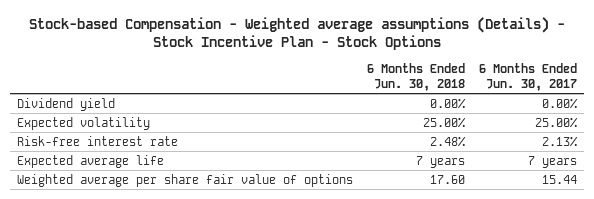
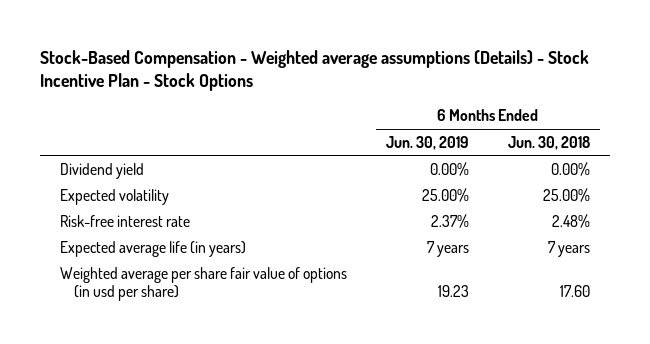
[28,16,565,51] Stock-based Compensation - Weighted average assumptions (Details) - Stock Incentive Plan - Stock Options -> [39,49,589,92] Stock-Based Compensation - Weighted average assumptions (Details) - Stock Incentive Plan - Stock Options
[478,62,577,92] 6 Months Ended Jun. 30, 2017 -> none
none -> [385,135,469,150] Jun. 30, 2019
[17,154,165,168] Expected average life -> [59,240,246,257] Expected average life (in years)
[17,173,354,187] Weighted average per share fair value of options -> [59,266,347,301] Weighted average per share fair value of options (in usd per share)

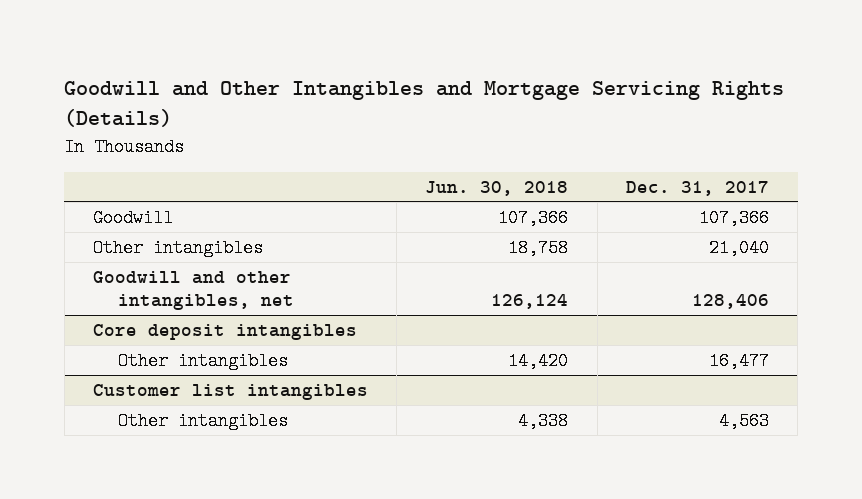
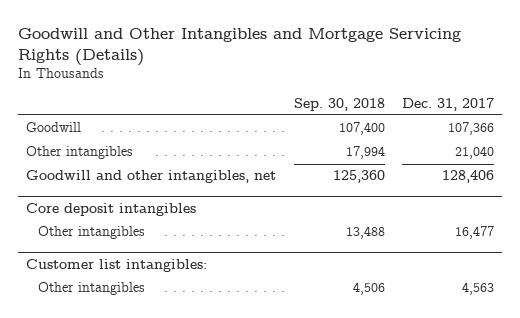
[425,180,569,196] Jun. 30, 2018 -> none
none -> [293,97,385,111] Sep. 30, 2018
[92,383,368,400] Customer list intangibles -> [26,258,208,272] Customer list intangibles:

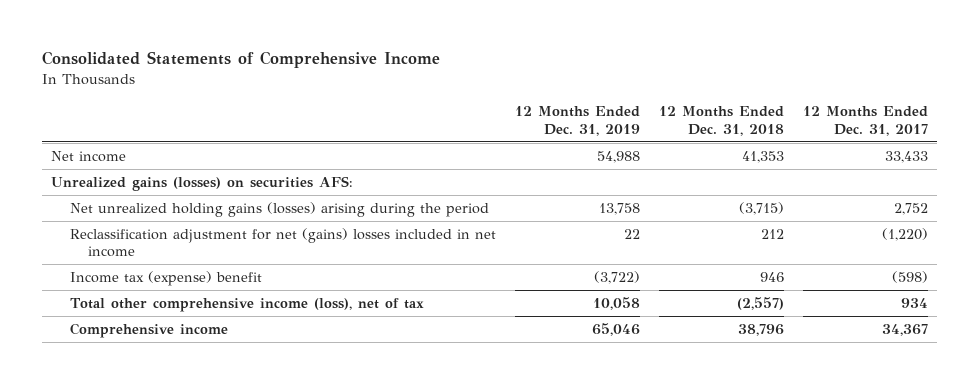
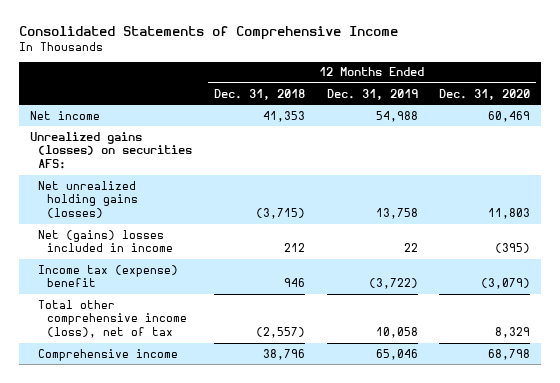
[802,106,928,136] 12 Months Ended Dec. 31, 2017 -> none
none -> [439,88,531,100] Dec. 31, 2020
[69,202,489,218] Net unrealized holding gains (losses) arising during the period -> [38,180,138,219] Net unrealized holding gains (losses)
[69,228,496,258] Reclassification adjustment for net (gains) losses included in net income -> [38,229,173,253] Net (gains) losses included in income

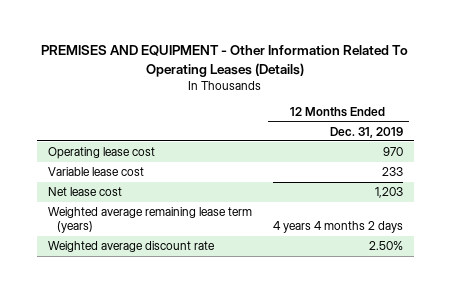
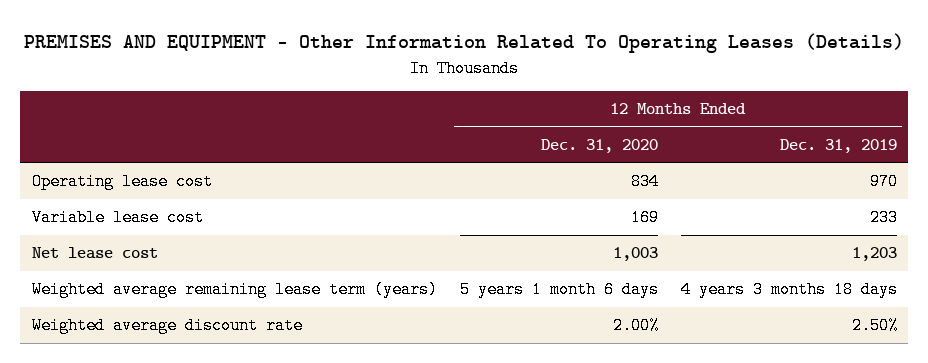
none -> [540,138,658,153] Dec. 31, 2020
[273,221,404,234] 4 years 4 months 2 days -> [680,281,898,299] 4 years 3 months 18 days

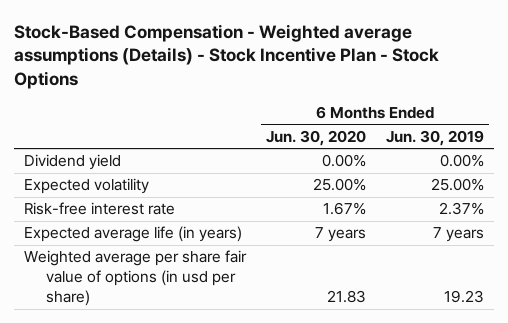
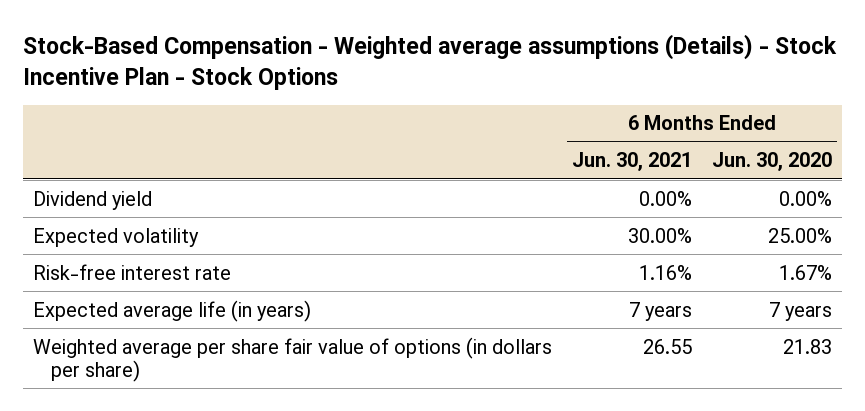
[386,129,485,146] Jun. 30, 2019 -> none
none -> [572,152,693,172] Jun. 30, 2021
[23,250,247,307] Weighted average per share fair value of options (in usd per share) -> [33,336,553,383] Weighted average per share fair value of options (in dollars per share)

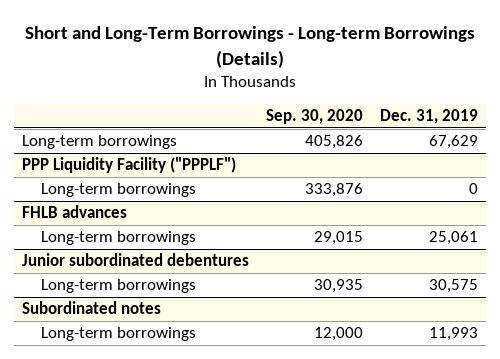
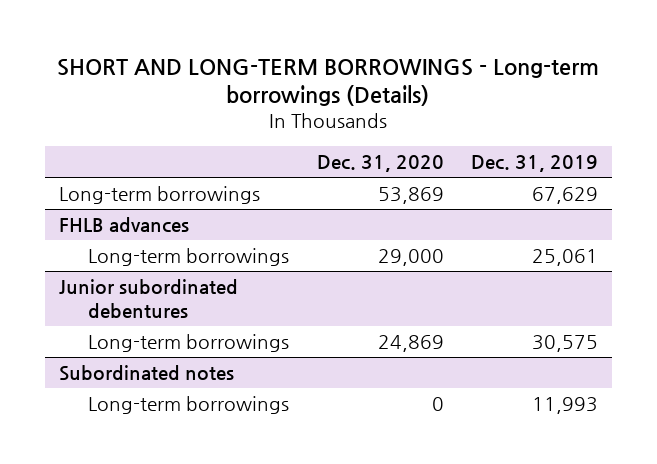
[25,26,476,68] Short and Long-Term Borrowings - Long-term Borrowings (Details) -> [57,58,600,107] SHORT AND LONG-TERM BORROWINGS - Long-term borrowings (Details)
[266,109,364,125] Sep. 30, 2020 -> none
none -> [316,155,444,173] Dec. 31, 2020
[22,157,237,174] PPP Liquidity Facility ("PPPLF") -> none
[40,183,196,198] Long-term borrowings -> none

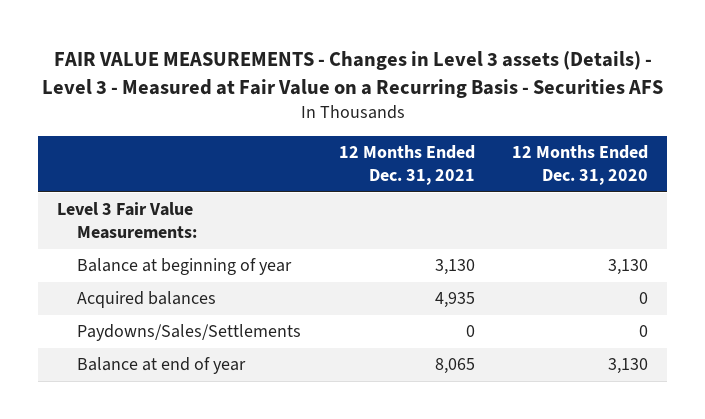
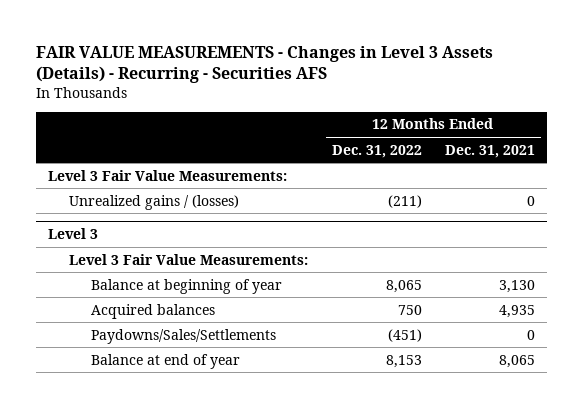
[41,50,663,98] FAIR VALUE MEASUREMENTS - Changes in Level 3 assets (Details) - Level 3 - Measured at Fair Value on a Recurring Basis - Securities AFS -> [36,45,494,84] FAIR VALUE MEASUREMENTS - Changes in Level 3 Assets (Details) - Recurring - Securities AFS
[512,145,649,186] 12 Months Ended Dec. 31, 2020 -> none
none -> [331,144,422,158] Dec. 31, 2022
none -> [69,194,240,210] Unrealized gains / (losses)
none -> [47,227,98,239] Level 3
none -> [69,253,309,265] Level 3 Fair Value Measurements:

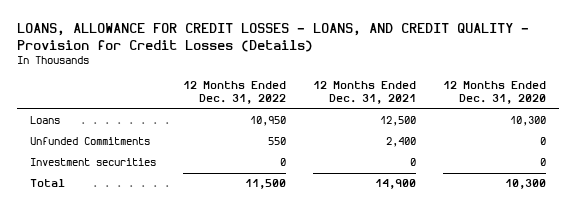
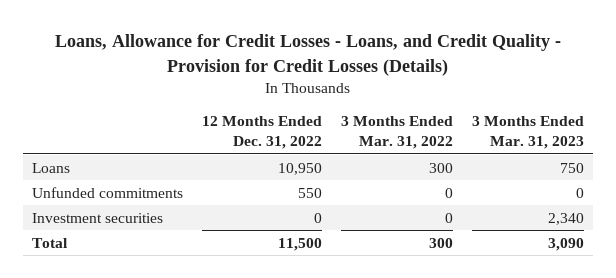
[16,23,529,52] LOANS, ALLOWANCE FOR CREDIT LOSSES - LOANS, AND CREDIT QUALITY - Provision for Credit Losses (Details) -> [54,34,561,76] Loans, Allowance for Credit Losses - Loans, and Credit Quality - Provision for Credit Losses (Details)
[313,81,417,105] 12 Months Ended Dec. 31, 2021 -> none
[442,81,546,105] 12 Months Ended Dec. 31, 2020 -> none
none -> [340,116,453,150] 3 Months Ended Mar. 31, 2022
none -> [471,116,584,150] 3 Months Ended Mar. 31, 2023
[30,137,151,146] Unfunded Commitments -> [32,186,184,198] Unfunded commitments

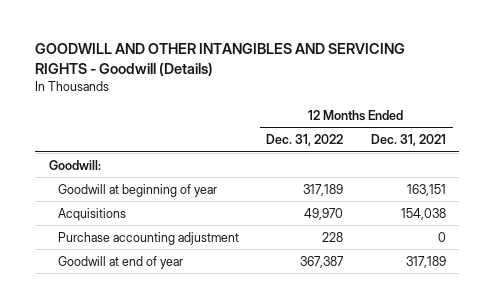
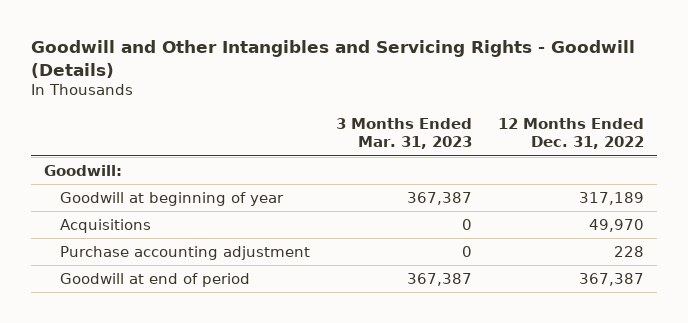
[34,43,405,76] GOODWILL AND OTHER INTANGIBLES AND SERVICING RIGHTS - Goodwill (Details) -> [30,40,635,78] Goodwill and Other Intangibles and Servicing Rights - Goodwill (Details)
[370,134,446,147] Dec. 31, 2021 -> none
none -> [335,117,472,150] 3 Months Ended Mar. 31, 2023
[58,255,184,269] Goodwill at end of year -> [59,272,250,287] Goodwill at end of period

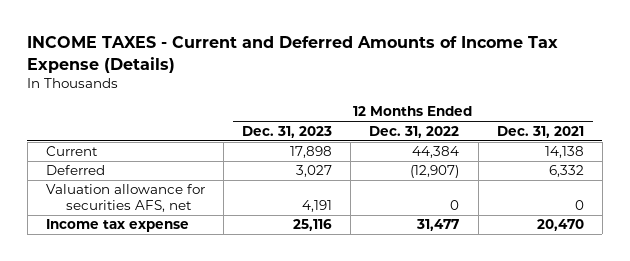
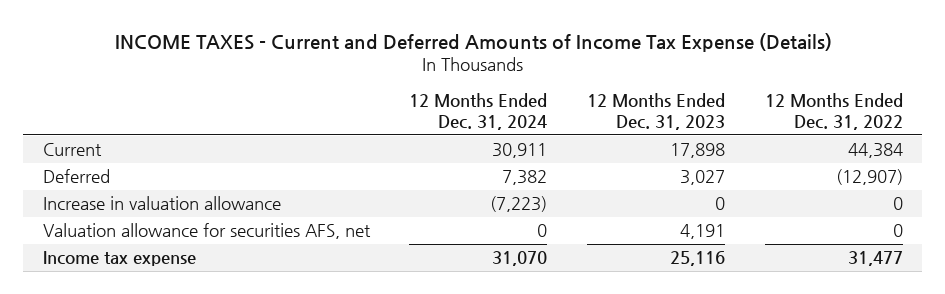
[496,125,584,138] Dec. 31, 2021 -> none
none -> [409,93,548,130] 12 Months Ended Dec. 31, 2024
none -> [42,196,281,211] Increase in valuation allowance

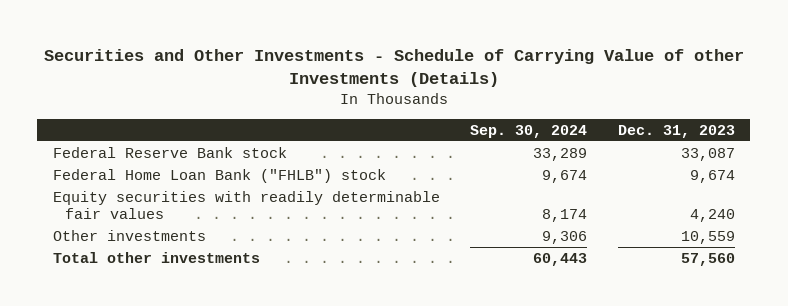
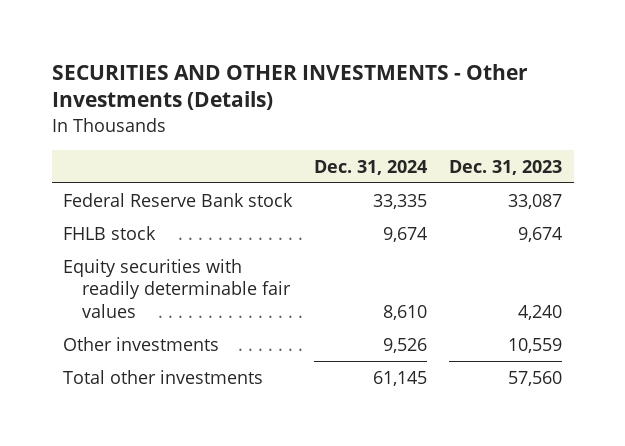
[43,48,744,87] Securities and Other Investments - Schedule of Carrying Value of other Investments (Details) -> [51,63,528,111] SECURITIES AND OTHER INVESTMENTS - Other Investments (Details)
[470,124,588,138] Sep. 30, 2024 -> none
none -> [314,159,428,175] Dec. 31, 2024
[52,168,386,183] Federal Home Loan Bank ("FHLB") stock -> [62,225,156,240] FHLB stock

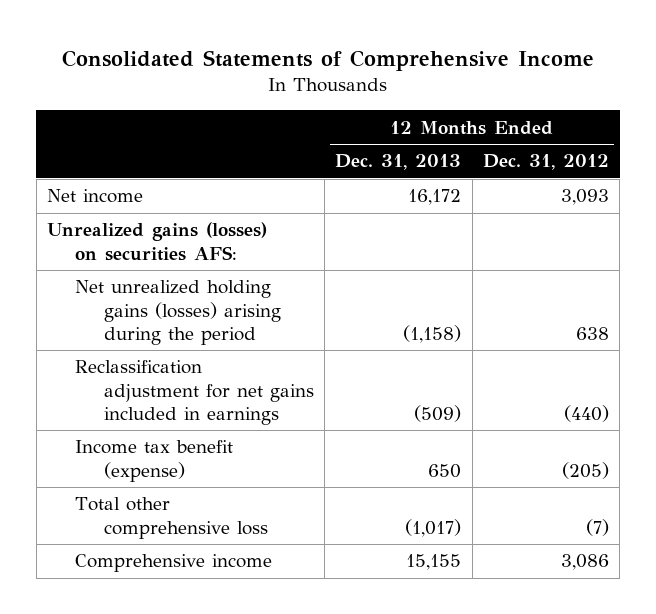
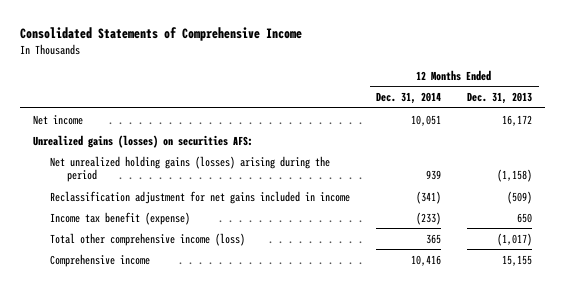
[483,154,610,171] Dec. 31, 2012 -> none
none -> [376,92,442,105] Dec. 31, 2014
[75,360,314,426] Reclassification adjustment for net gains included in earnings -> [50,190,351,204] Reclassification adjustment for net gains included in income
[75,497,268,539] Total other comprehensive loss -> [50,232,246,246] Total other comprehensive income (loss)

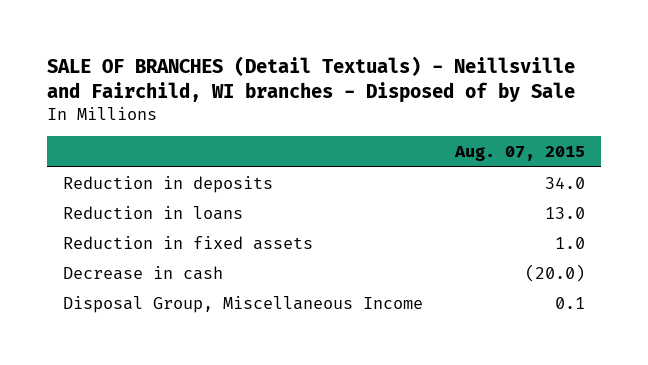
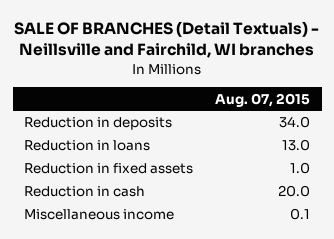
[47,55,576,104] SALE OF BRANCHES (Detail Textuals) - Neillsville and Fairchild, WI branches - Disposed of by Sale -> [14,21,320,59] SALE OF BRANCHES (Detail Textuals) - Neillsville and Fairchild, WI branches
[63,265,224,280] Decrease in cash -> [24,186,146,198] Reduction in cash
[524,263,585,282] (20.0) -> [278,185,311,198] 20.0
[63,295,424,313] Disposal Group, Miscellaneous Income -> [24,209,175,221] Miscellaneous income

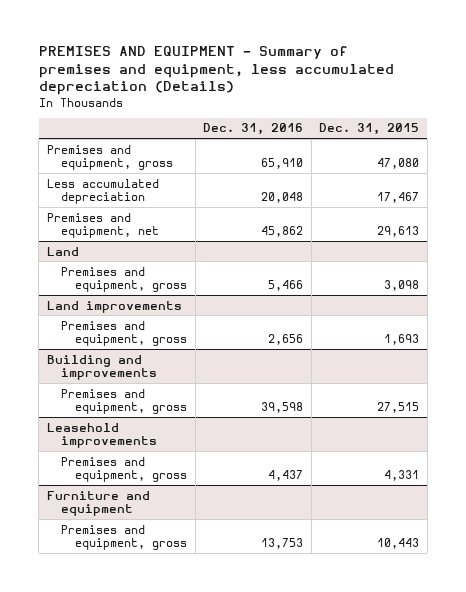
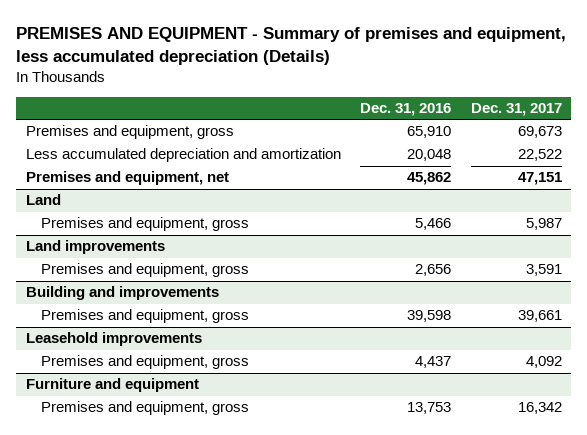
[319,123,420,136] Dec. 31, 2015 -> none
none -> [470,103,562,117] Dec. 31, 2017
[46,178,159,205] Less accumulated depreciation -> [25,148,341,163] Less accumulated depreciation and amortization

